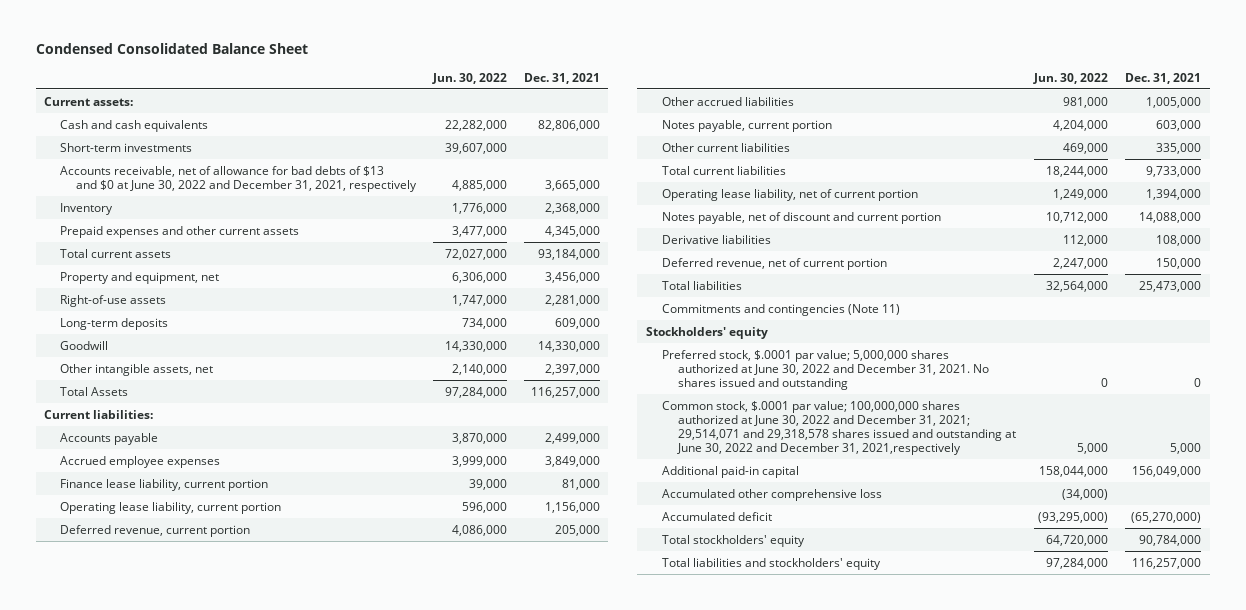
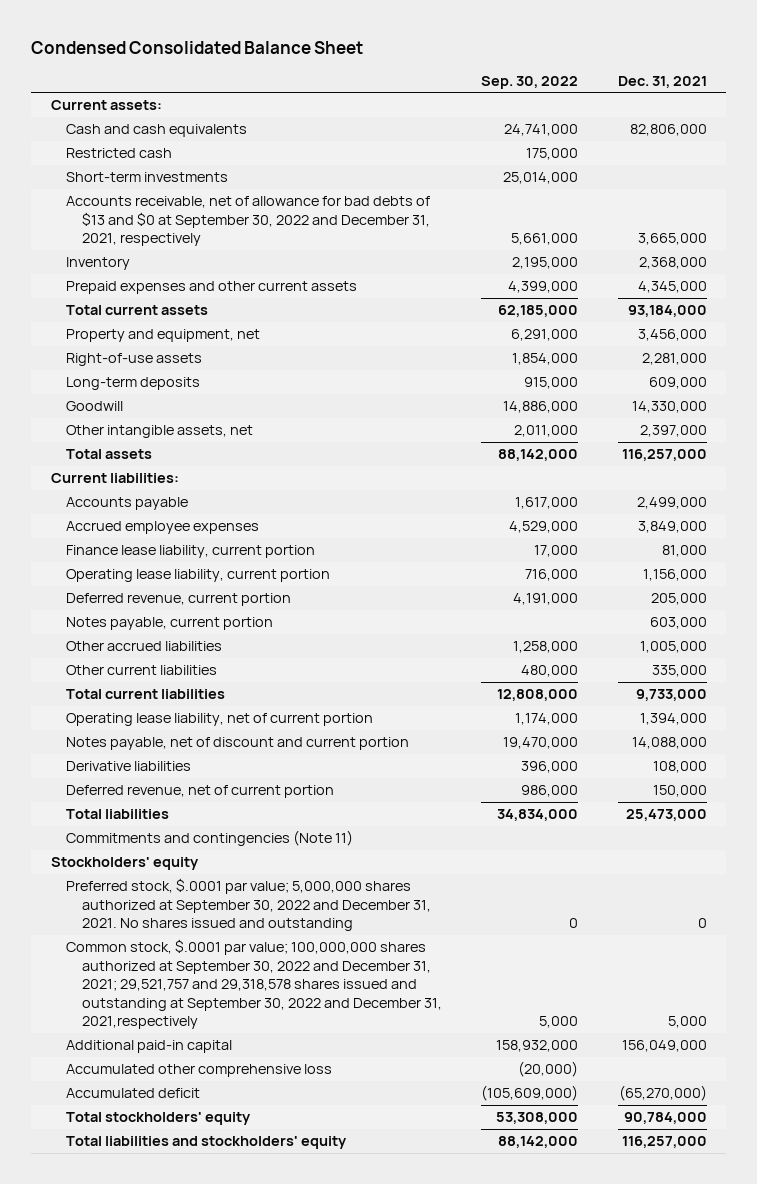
[432,72,508,84] Jun. 30, 2022 -> none
none -> [481,75,579,89] Sep. 30, 2022
none -> [66,148,173,159] Restricted cash
[60,165,418,192] Accounts receivable, net of allowance for bad debts of $13 and $0 at June 30, 2022 and December 31, 2021, respectively -> [66,196,431,247] Accounts receivable, net of allowance for bad debts of $13 and $0 at September 30, 2022 and December 31, 2021, respectively
[60,386,129,396] Total Assets -> [66,449,153,460] Total assets
[661,96,794,106] Other accrued liabilities -> [66,641,223,652] Other accrued liabilities
[661,349,989,390] Preferred stock, $.0001 par value; 5,000,000 shares authorized at June 30, 2022 and December 31, 2021. No shares issued and outstanding -> [66,878,431,932] Preferred stock, $.0001 par value; 5,000,000 shares authorized at September 30, 2022 and December 31, 2021. No shares issued and outstanding
[661,400,1016,455] Common stock, $.0001 par value; 100,000,000 shares authorized at June 30, 2022 and December 31, 2021; 29,514,071 and 29,318,578 shares issued and outstanding at June 30, 2022 and December 31, 2021,respectively -> [66,939,442,1030] Common stock, $.0001 par value; 100,000,000 shares authorized at September 30, 2022 and December 31, 2021; 29,521,757 and 29,318,578 shares issued and outstanding at September 30, 2022 and December 31, 2021,respectively

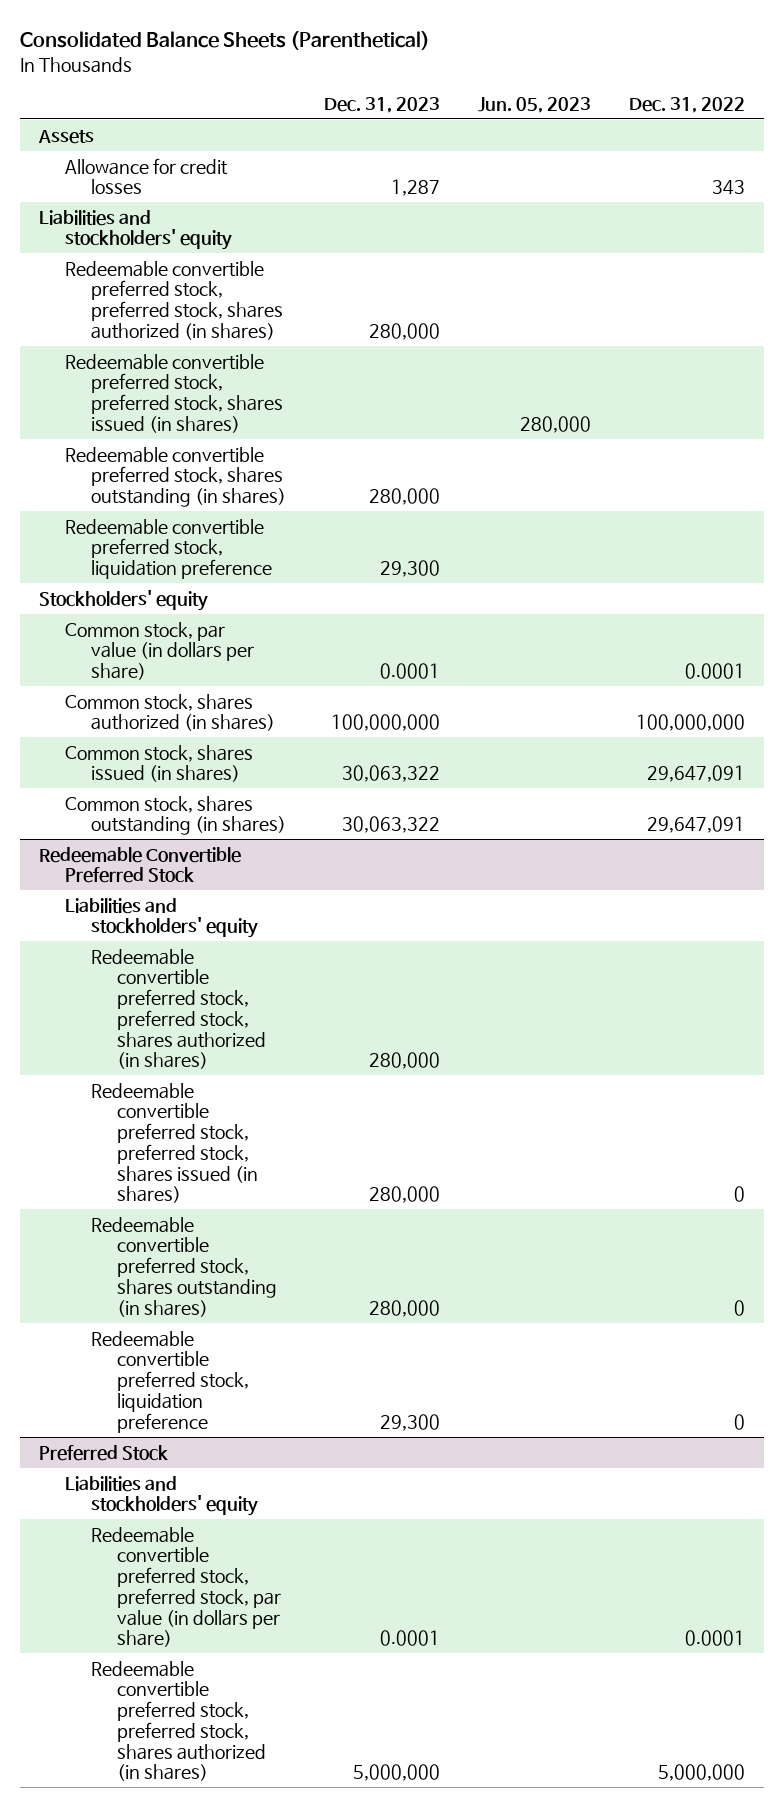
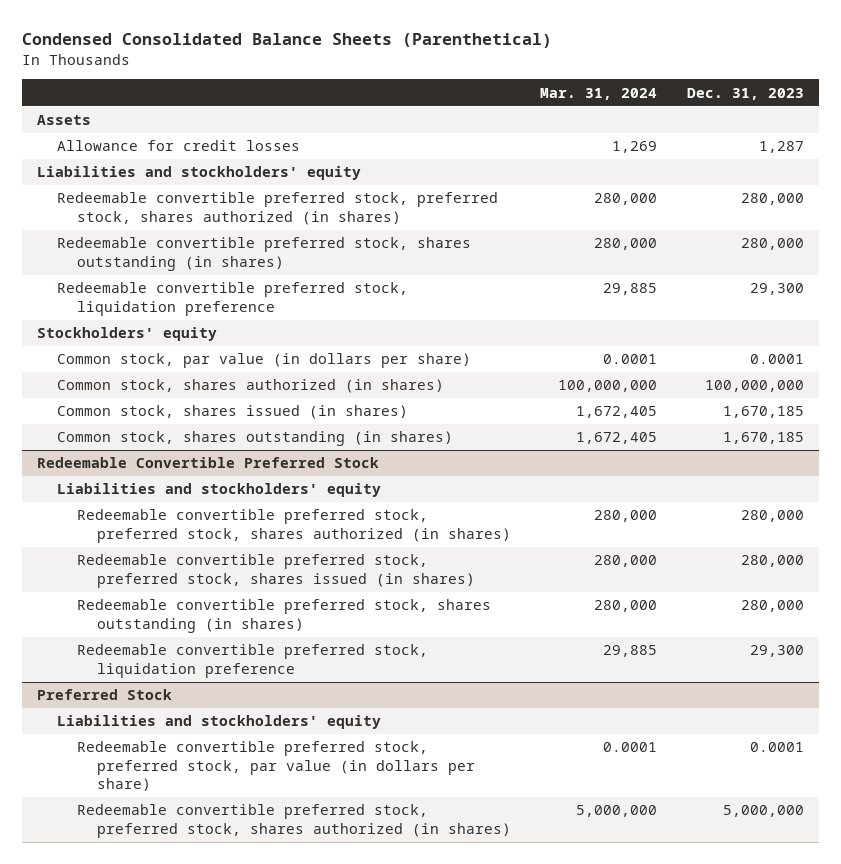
[19,30,430,50] Consolidated Balance Sheets (Parenthetical) -> [22,33,553,49] Condensed Consolidated Balance Sheets (Parenthetical)
[477,96,591,113] Jun. 05, 2023 -> none
[628,96,745,113] Dec. 31, 2022 -> none
none -> [540,87,658,100] Mar. 31, 2024
[64,353,284,433] Redeemable convertible preferred stock, preferred stock, shares issued (in shares) -> none
[341,765,440,783] 30,063,322 -> [722,406,804,419] 1,670,185
[341,816,440,834] 30,063,322 -> [722,432,804,445] 1,670,185

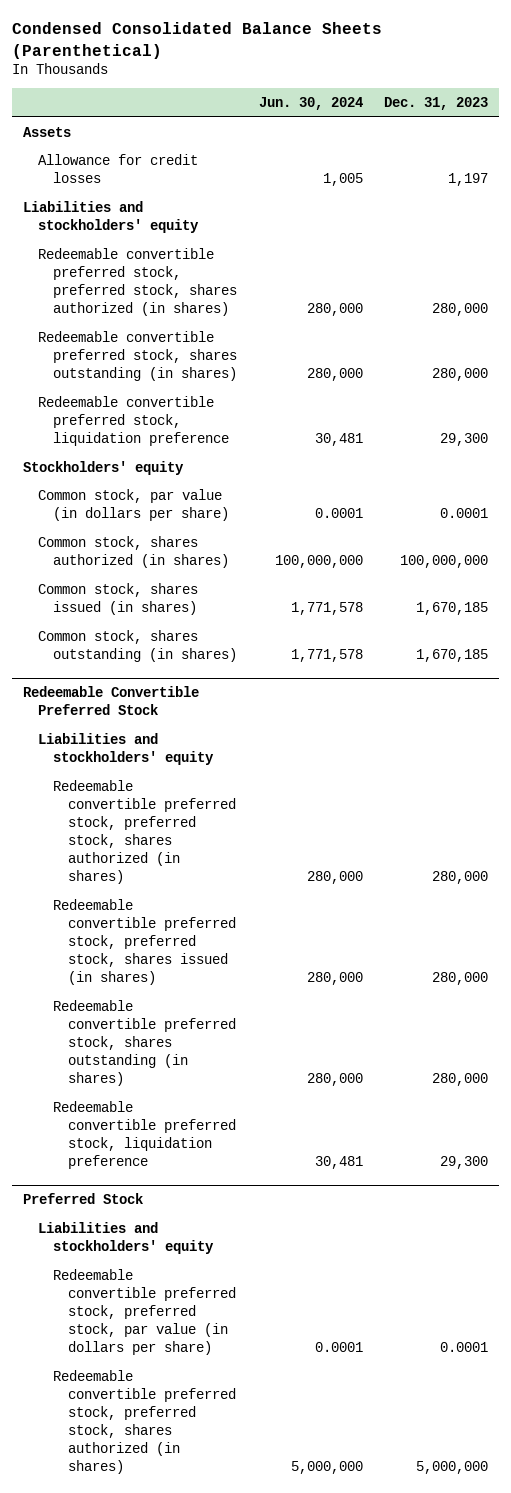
[540,87,658,100] Mar. 31, 2024 -> none
none -> [258,97,363,111] Jun. 30, 2024
[758,141,804,154] 1,287 -> [447,172,488,186] 1,197

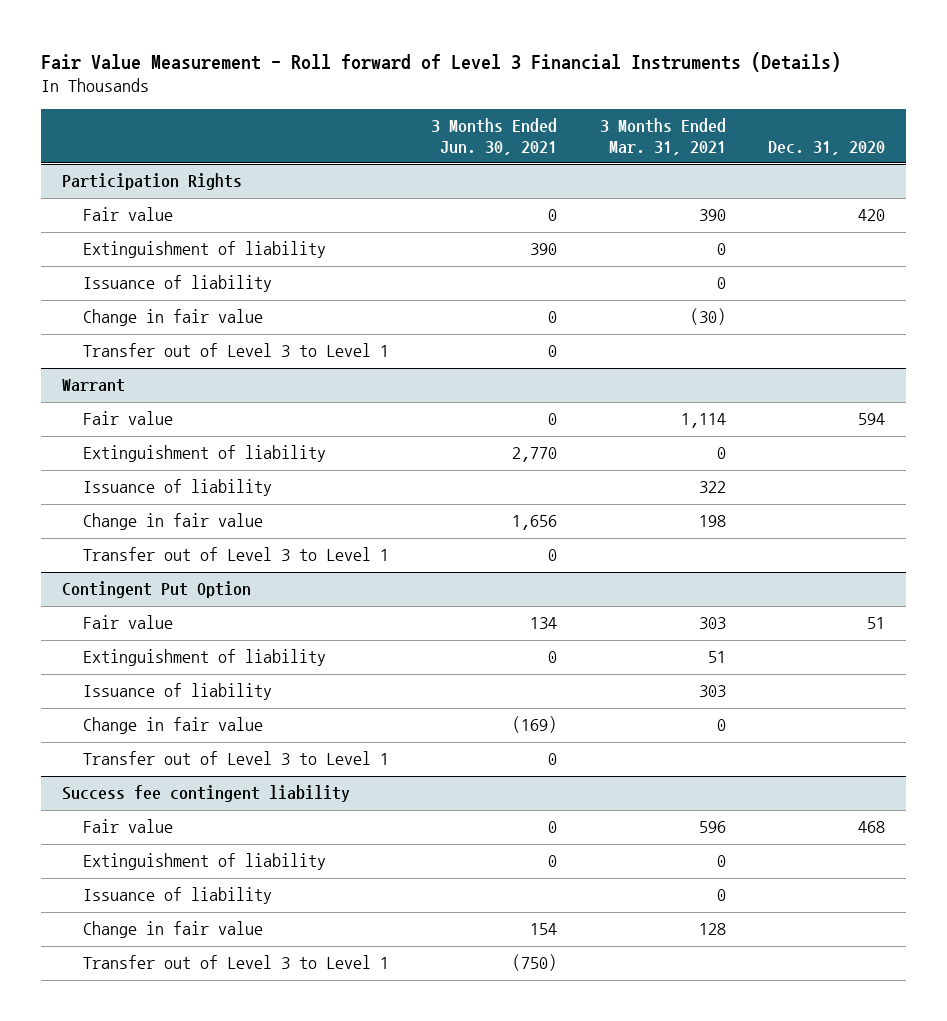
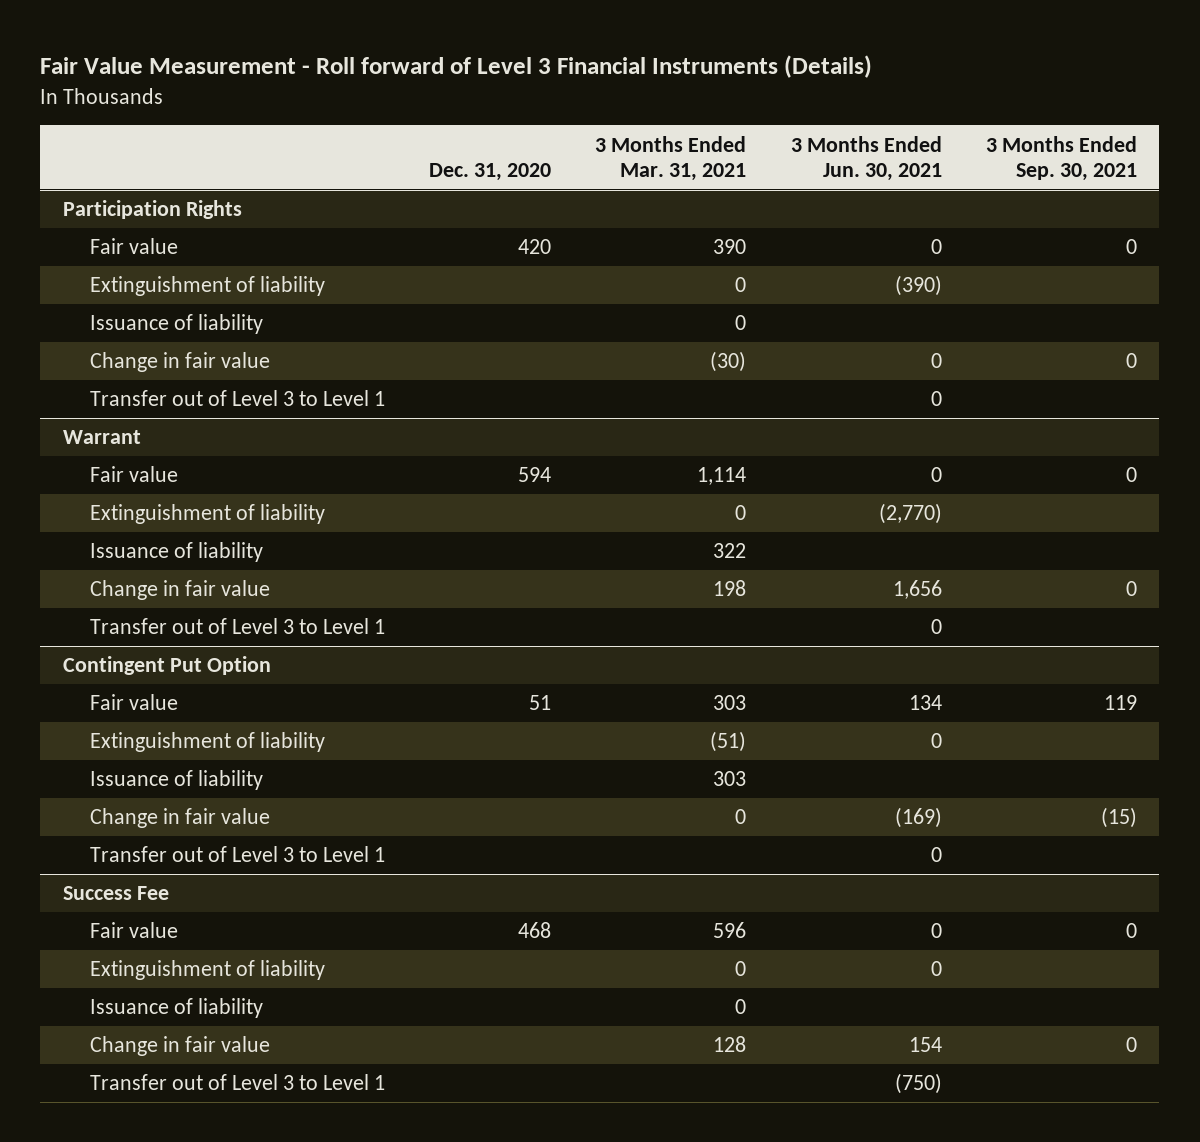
none -> [986,135,1138,181] 3 Months Ended Sep. 30, 2021
[530,243,558,256] 390 -> [894,275,942,297] (390)
[512,447,558,463] 2,770 -> [878,503,942,525] (2,770)
[707,651,726,664] 51 -> [710,731,747,753] (51)
[61,785,350,803] Success fee contingent liability -> [62,886,169,901] Success Fee

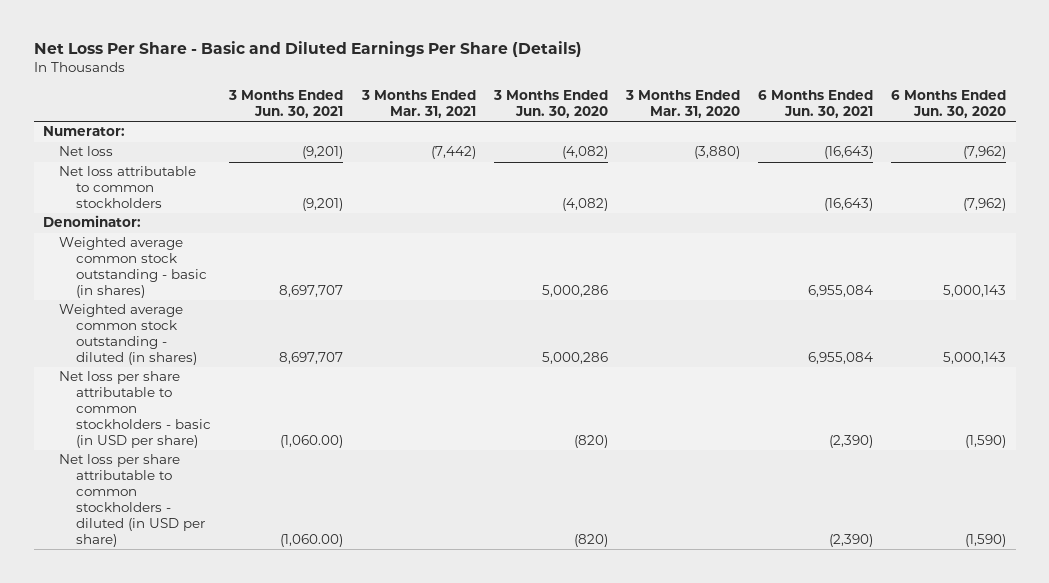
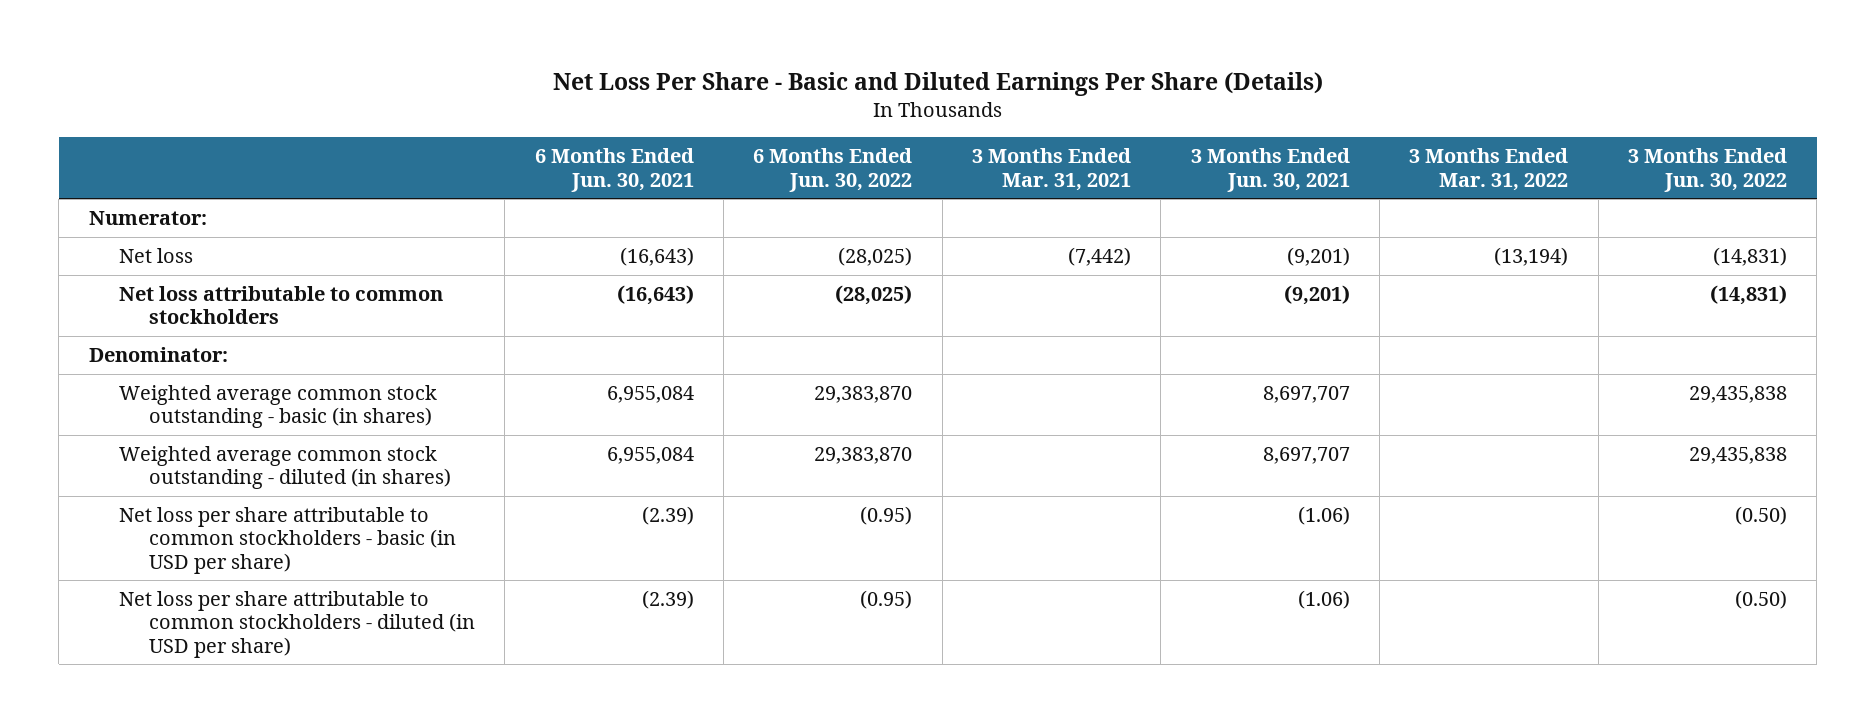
[492,90,608,119] 3 Months Ended Jun. 30, 2020 -> none
[624,90,740,119] 3 Months Ended Mar. 31, 2020 -> none
[891,90,1007,119] 6 Months Ended Jun. 30, 2020 -> none
none -> [753,148,913,192] 6 Months Ended Jun. 30, 2022
none -> [1409,148,1569,191] 3 Months Ended Mar. 31, 2022
none -> [1627,148,1787,192] 3 Months Ended Jun. 30, 2022
[280,435,344,449] (1,060.00) -> [1297,506,1350,526] (1.06)
[829,435,874,449] (2,390) -> [641,506,694,526] (2.39)
[280,533,344,547] (1,060.00) -> [1297,590,1350,610] (1.06)
[829,533,874,547] (2,390) -> [641,590,694,610] (2.39)

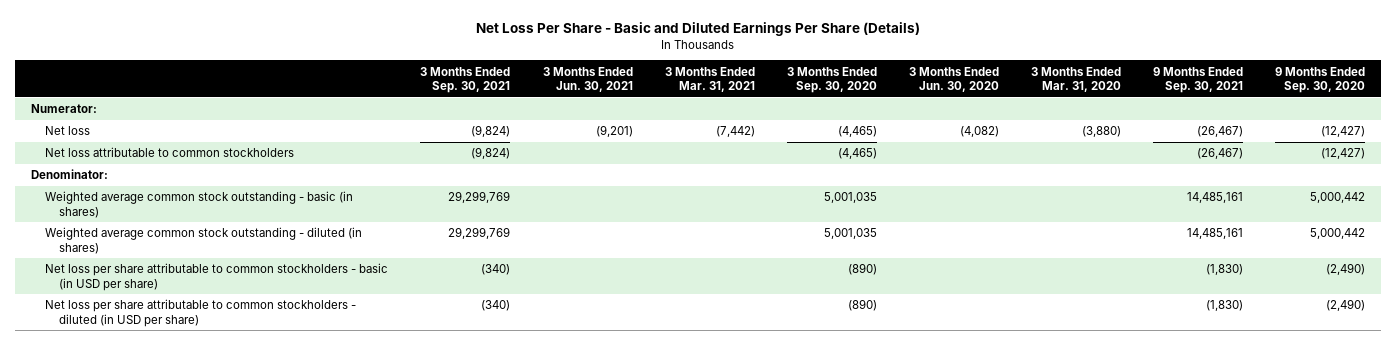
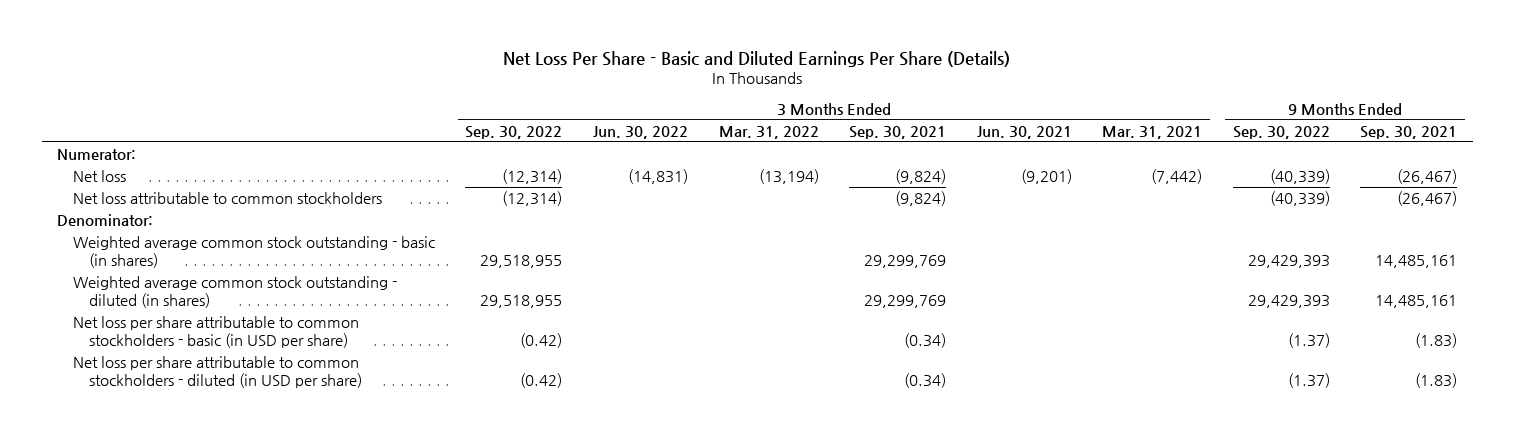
[786,66,877,93] 3 Months Ended Sep. 30, 2020 -> none
[908,66,999,92] 3 Months Ended Jun. 30, 2020 -> none
[1031,66,1122,92] 3 Months Ended Mar. 31, 2020 -> none
[1275,66,1366,93] 9 Months Ended Sep. 30, 2020 -> none
none -> [465,125,563,139] Sep. 30, 2022
none -> [593,125,689,139] Jun. 30, 2022
none -> [718,125,819,139] Mar. 31, 2022
none -> [1232,125,1330,139] Sep. 30, 2022
[481,264,511,276] (340) -> [904,333,947,349] (0.34)
[1206,264,1244,276] (1,830) -> [1415,333,1458,349] (1.83)
[481,300,511,312] (340) -> [904,373,947,389] (0.34)
[1206,300,1244,312] (1,830) -> [1415,373,1458,389] (1.83)

